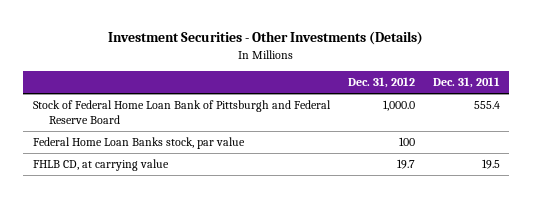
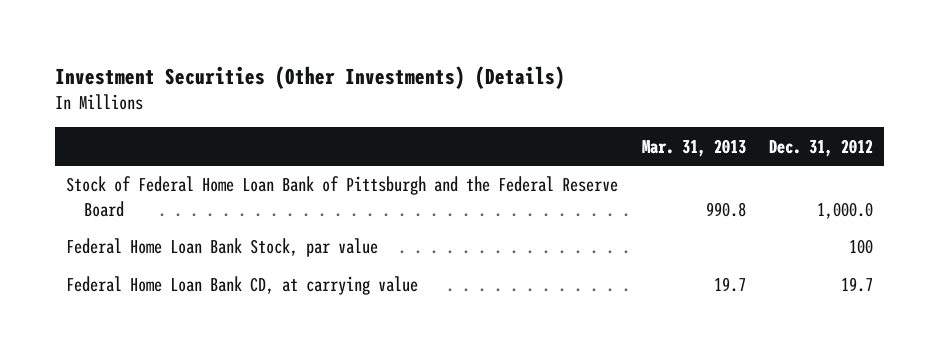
[108,31,424,46] Investment Securities - Other Investments (Details) -> [54,65,565,89] Investment Securities (Other Investments) (Details)
[432,77,500,89] Dec. 31, 2011 -> none
none -> [641,138,746,157] Mar. 31, 2013
[32,100,331,124] Stock of Federal Home Loan Bank of Pittsburgh and Federal Reserve Board -> [66,176,619,217] Stock of Federal Home Loan Bank of Pittsburgh and the Federal Reserve Board
[32,137,245,150] Federal Home Loan Banks stock, par value -> [66,238,379,258] Federal Home Loan Bank Stock, par value
[32,159,169,172] FHLB CD, at carrying value -> [66,276,419,296] Federal Home Loan Bank CD, at carrying value

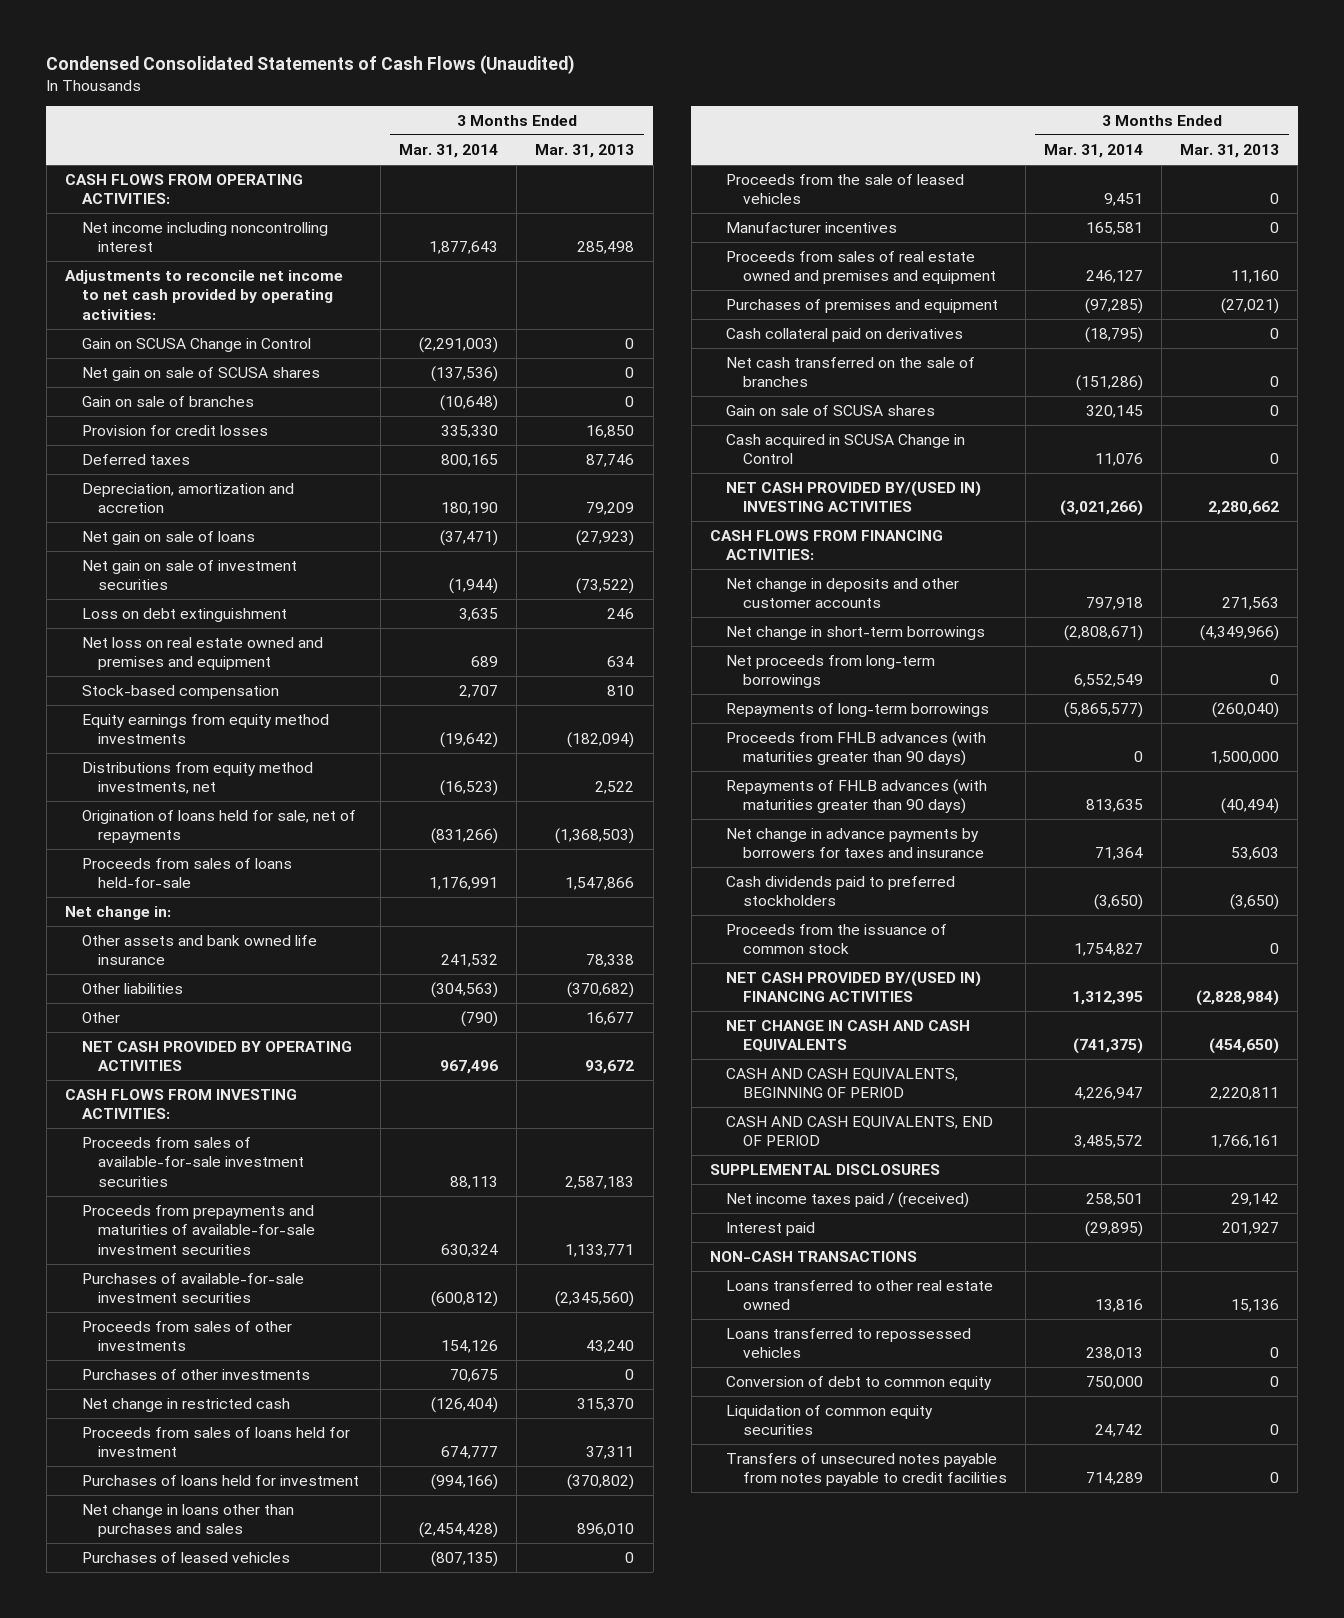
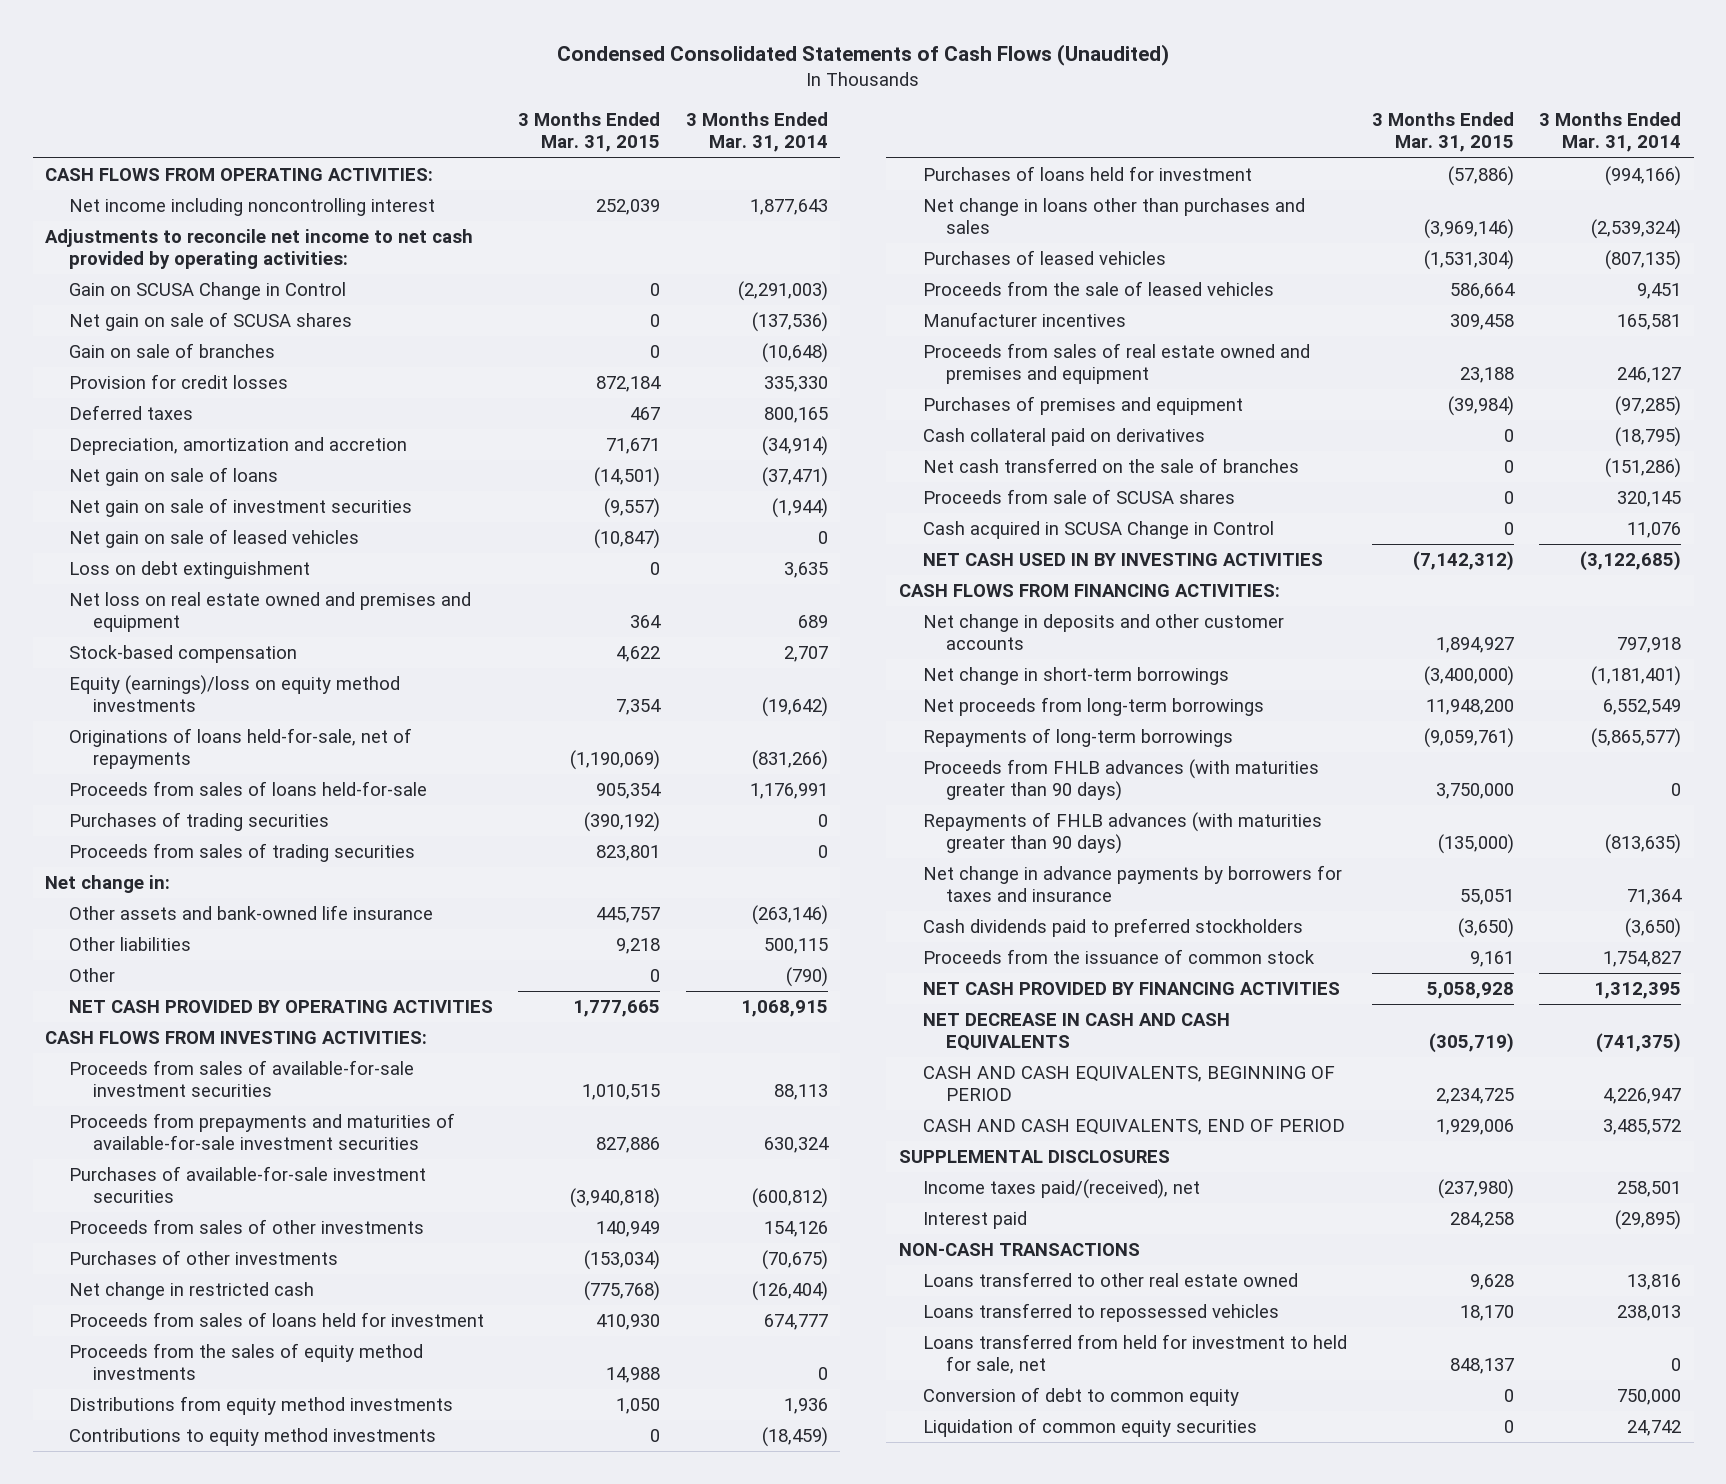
[535,143,635,158] Mar. 31, 2013 -> none
none -> [518,112,661,153] 3 Months Ended Mar. 31, 2015
[441,502,499,516] 180,190 -> [761,436,828,457] (34,914)
none -> [69,529,360,549] Net gain on sale of leased vehicles
[81,761,313,795] Distributions from equity method investments, net -> none
[81,713,329,745] Equity earnings from equity method investments -> [69,675,401,713] Equity (earnings)/loss on equity method investments
[81,809,356,844] Origination of loans held for sale, net of repayments -> [69,728,413,770] Originations of loans held-for-sale, net of repayments
none -> [69,812,330,832] Purchases of trading securities
none -> [69,843,416,863] Proceeds from sales of trading securities
[81,934,317,966] Other assets and bank owned life insurance -> [69,905,434,921] Other assets and bank-owned life insurance
[441,954,499,968] 241,532 -> [751,905,828,926] (263,146)
[431,981,499,998] (304,563) -> [763,938,828,955] 500,115
[440,1060,499,1075] 967,496 -> [740,1000,828,1018] 1,068,915
[450,1368,499,1382] 70,675 -> [761,1250,828,1271] (70,675)
none -> [69,1343,424,1381] Proceeds from the sales of equity method investments
none -> [69,1396,454,1416] Distributions from equity method investments
none -> [69,1428,437,1447] Contributions to equity method investments
[419,1522,499,1539] (2,454,428) -> [1591,219,1682,240] (2,539,324)
[726,404,936,416] Gain on sale of SCUSA shares -> [922,489,1235,505] Proceeds from sale of SCUSA shares
[726,480,982,513] NET CASH PROVIDED BY/(USED IN) INVESTING ACTIVITIES -> [922,553,1323,567] NET CASH USED IN BY INVESTING ACTIVITIES
[1060,500,1144,517] (3,021,266) -> [1580,551,1682,572] (3,122,685)
[1064,624,1144,641] (2,808,671) -> [1591,666,1682,687] (1,181,401)
[1086,799,1144,813] 813,635 -> [1605,834,1682,855] (813,635)
[726,970,982,1003] NET CASH PROVIDED BY/(USED IN) FINANCING ACTIVITIES -> [922,982,1340,996] NET CASH PROVIDED BY FINANCING ACTIVITIES
[726,1019,971,1053] NET CHANGE IN CASH AND CASH EQUIVALENTS -> [922,1013,1230,1052] NET DECREASE IN CASH AND CASH EQUIVALENTS
[726,1191,970,1208] Net income taxes paid / (received) -> [922,1179,1200,1200] Income taxes paid/(received), net
none -> [922,1334,1347,1375] Loans transferred from held for investment to held for sale, net
[726,1452,1008,1487] Transfers of unsecured notes payable from notes payable to credit facilities -> none

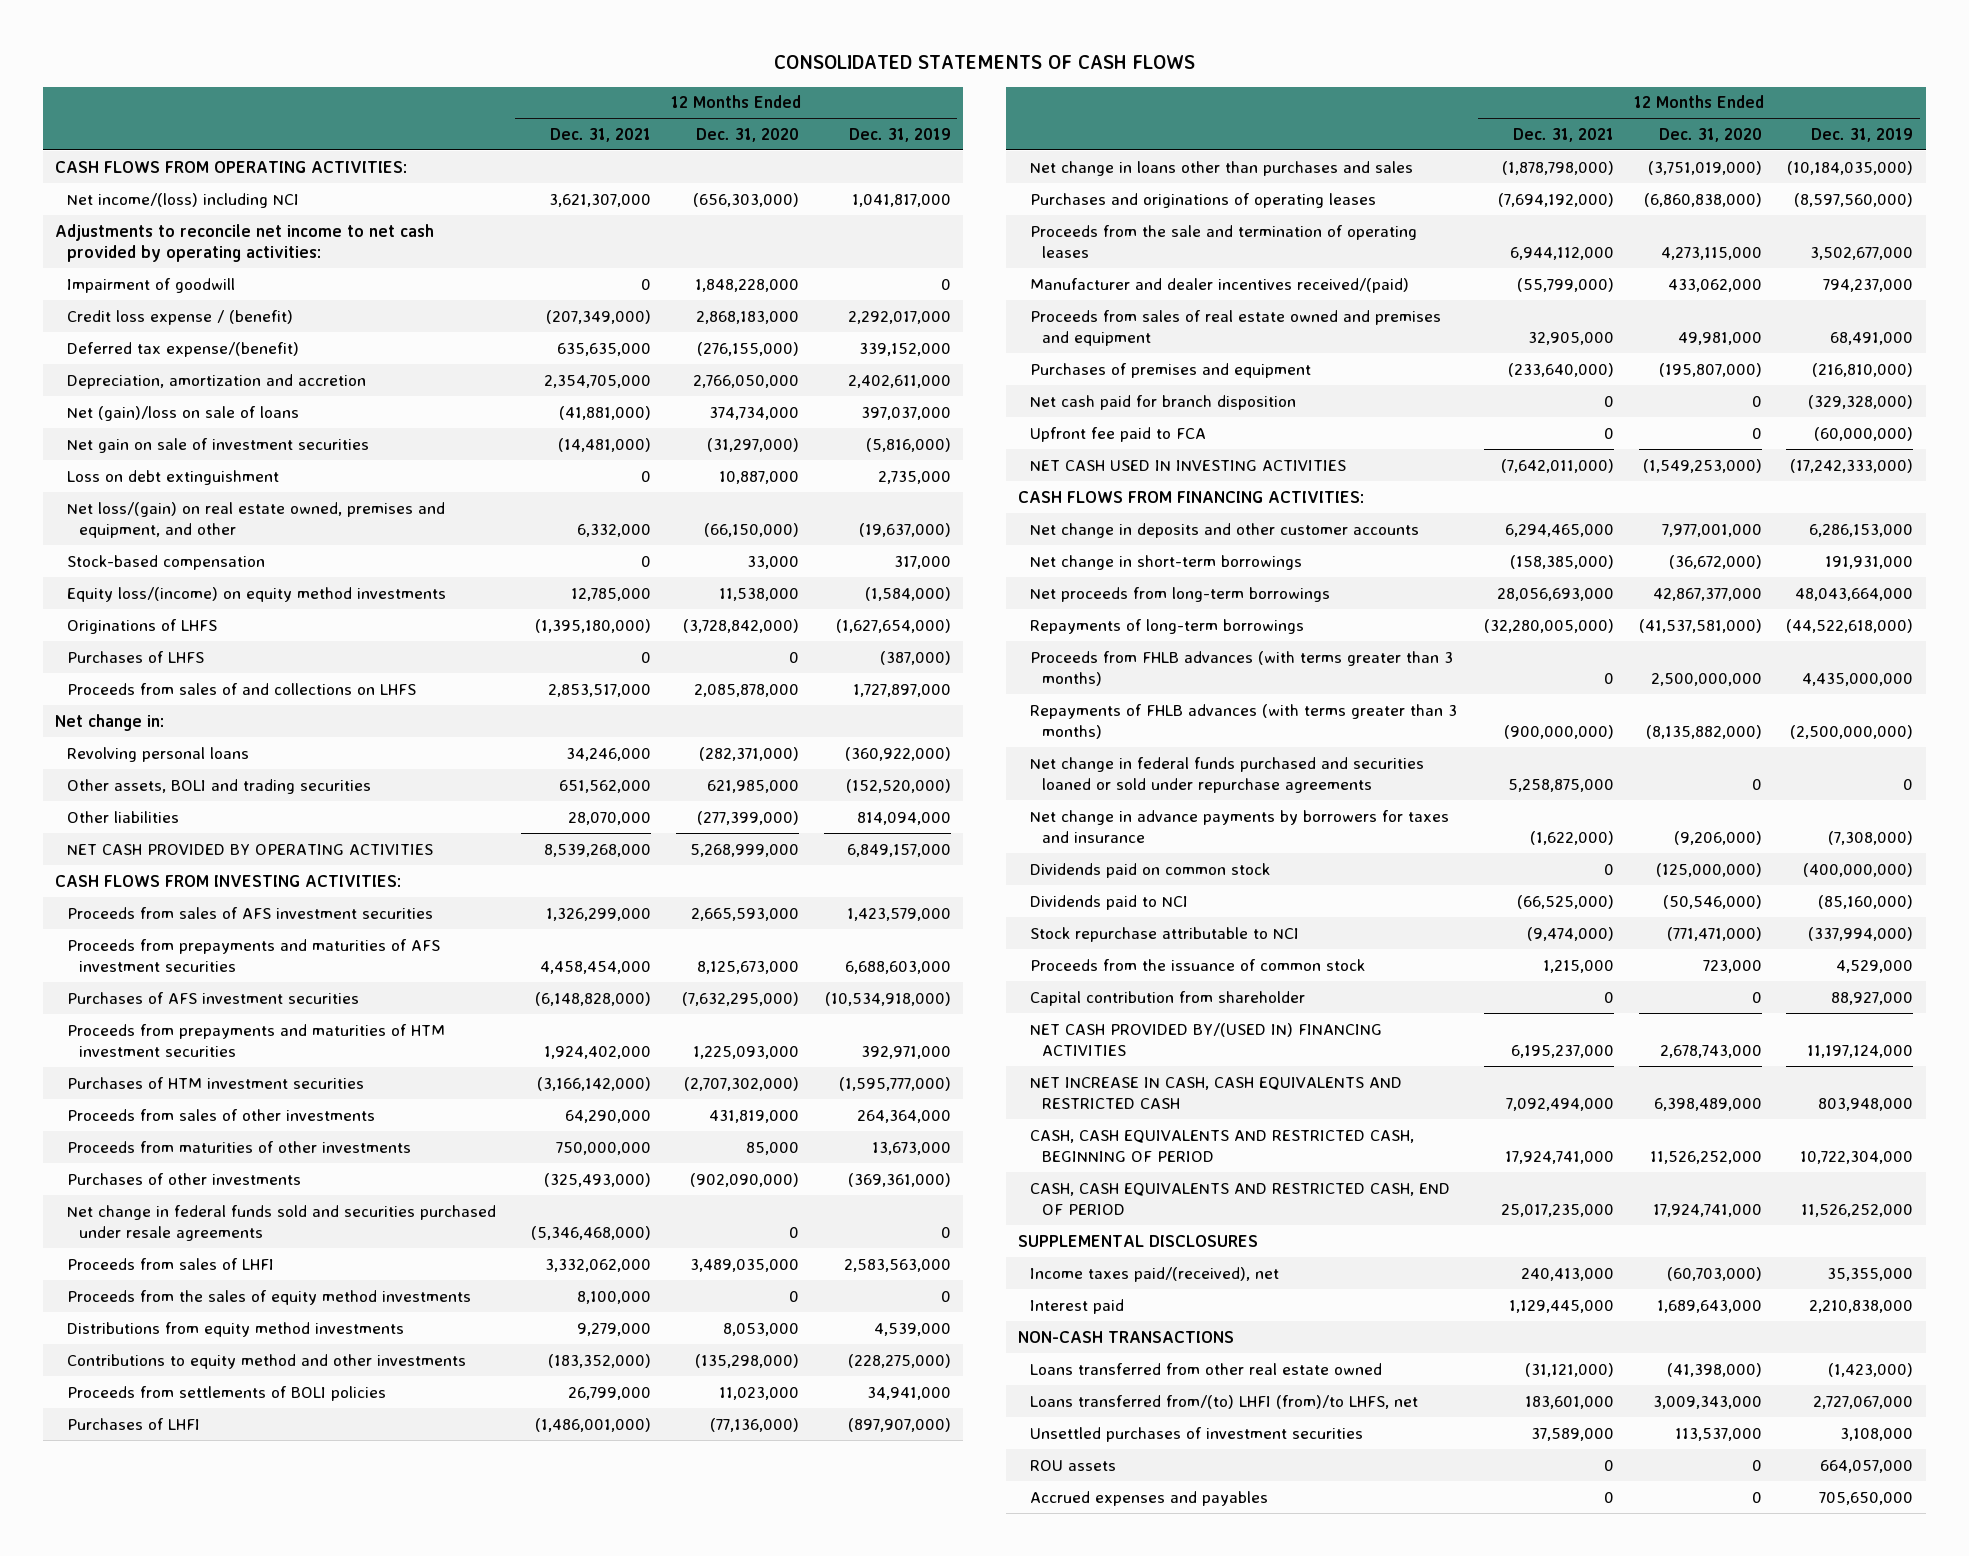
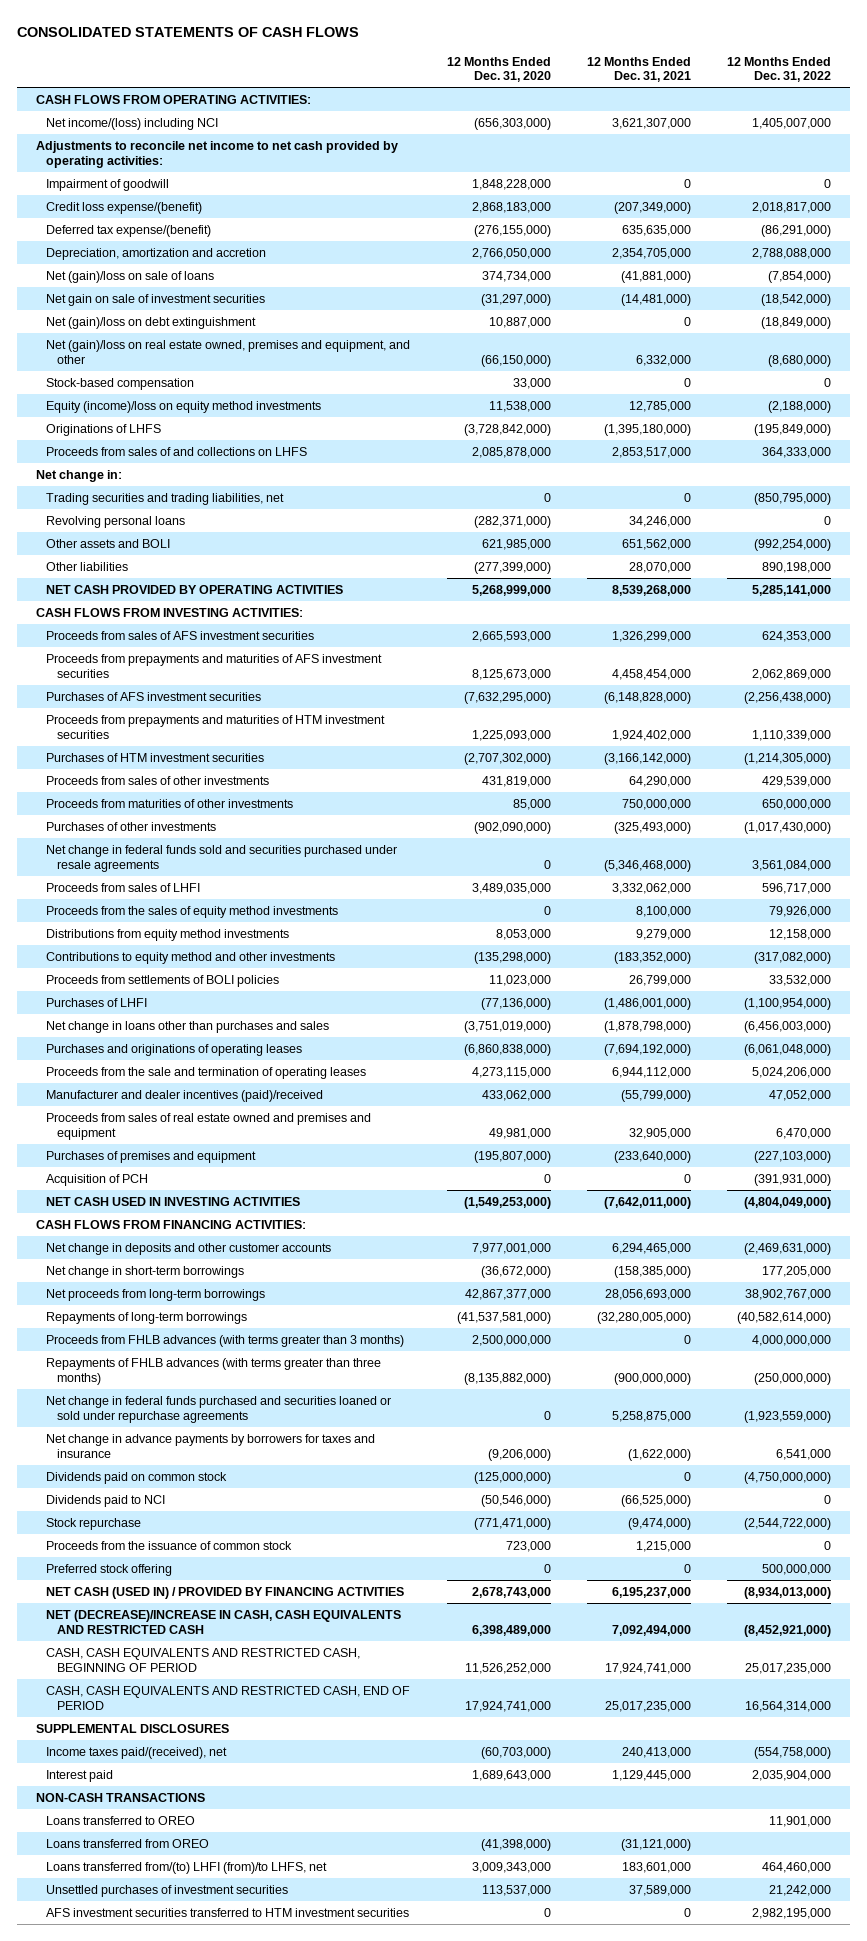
[848,127,951,142] Dec. 31, 2019 -> none
none -> [727,56,832,83] 12 Months Ended Dec. 31, 2022
[67,309,294,325] Credit loss expense / (benefit) -> [46,202,203,215] Credit loss expense/(benefit)
[67,469,280,485] Loss on debt extinguishment -> [46,317,257,330] Net (gain)/loss on debt extinguishment
[67,501,446,539] Net loss/(gain) on real estate owned, premises and equipment, and other -> [46,340,411,364] Net (gain)/loss on real estate owned, premises and equipment, and other
[67,586,447,602] Equity loss/(income) on equity method investments -> [46,401,322,414] Equity (income)/loss on equity method investments
[67,650,205,663] Purchases of LHFS -> none
none -> [46,493,285,506] Trading securities and trading liabilities, net
[67,778,372,794] Other assets, BOLI and trading securities -> [46,539,171,549] Other assets and BOLI
[1030,277,1410,293] Manufacturer and dealer incentives received/(paid) -> [46,1090,324,1103] Manufacturer and dealer incentives (paid)/received
[1030,394,1297,410] Net cash paid for branch disposition -> none
[1030,426,1207,442] Upfront fee paid to FCA -> none
none -> [46,1174,149,1187] Acquisition of PCH
[1030,703,1458,740] Repayments of FHLB advances (with terms greater than 3 months) -> [46,1358,382,1385] Repayments of FHLB advances (with terms greater than three months)
[1030,926,1300,942] Stock repurchase attributable to NCI -> [46,1518,142,1531] Stock repurchase
[1030,990,1306,1006] Capital contribution from shareholder -> none
none -> [46,1564,173,1577] Preferred stock offering
[1030,1022,1383,1057] NET CASH PROVIDED BY/(USED IN) FINANCING ACTIVITIES -> [46,1587,405,1600] NET CASH (USED IN) / PROVIDED BY FINANCING ACTIVITIES
[1030,1076,1403,1110] NET INCREASE IN CASH, CASH EQUIVALENTS AND RESTRICTED CASH -> [46,1610,402,1634] NET (DECREASE)/INCREASE IN CASH, CASH EQUIVALENTS AND RESTRICTED CASH
none -> [46,1816,196,1826] Loans transferred to OREO
[1030,1362,1383,1375] Loans transferred from other real estate owned -> [46,1839,210,1849] Loans transferred from OREO
[1030,1459,1117,1471] ROU assets -> none
[1030,1490,1269,1506] Accrued expenses and payables -> none
none -> [46,1908,410,1918] AFS investment securities transferred to HTM investment securities

